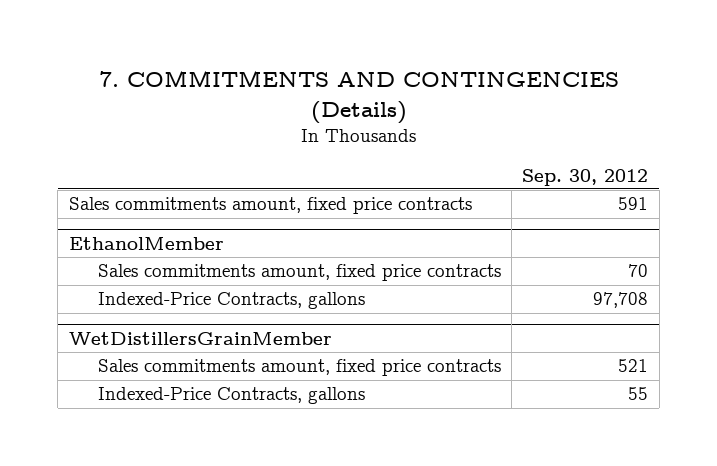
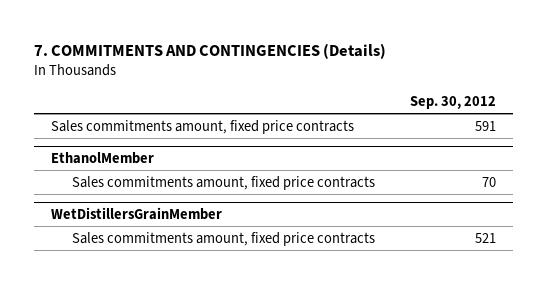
[97,292,365,310] Indexed-Price Contracts, gallons -> none
[97,387,365,405] Indexed-Price Contracts, gallons -> none

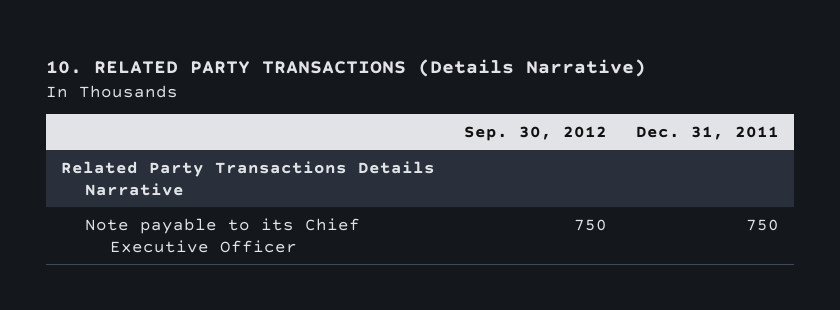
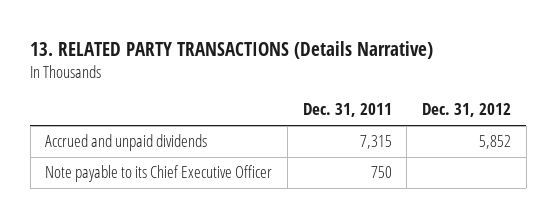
[45,59,646,78] 10. RELATED PARTY TRANSACTIONS (Details Narrative) -> [30,40,434,59] 13. RELATED PARTY TRANSACTIONS (Details Narrative)
[463,125,607,141] Sep. 30, 2012 -> none
none -> [422,103,512,118] Dec. 31, 2012
[60,160,435,197] Related Party Transactions Details Narrative -> none
none -> [45,134,208,152] Accrued and unpaid dividends

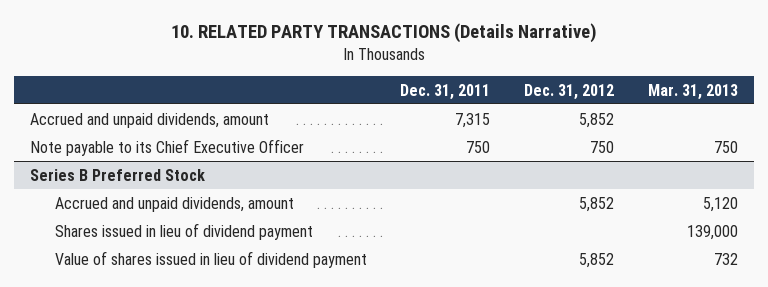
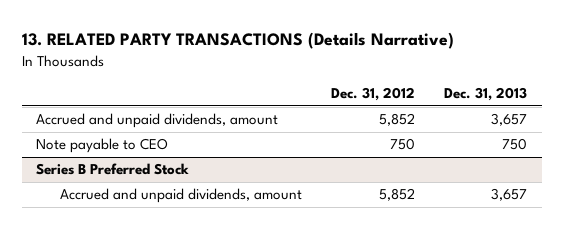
[171,23,598,44] 10. RELATED PARTY TRANSACTIONS (Details Narrative) -> [21,32,454,50] 13. RELATED PARTY TRANSACTIONS (Details Narrative)
[400,83,491,100] Dec. 31, 2011 -> none
[647,83,738,100] Mar. 31, 2013 -> none
none -> [444,87,528,102] Dec. 31, 2013
[30,138,305,156] Note payable to its Chief Executive Officer -> [36,138,169,154] Note payable to CEO
[54,222,313,240] Shares issued in lieu of dividend payment -> none
[54,250,367,268] Value of shares issued in lieu of dividend payment -> none

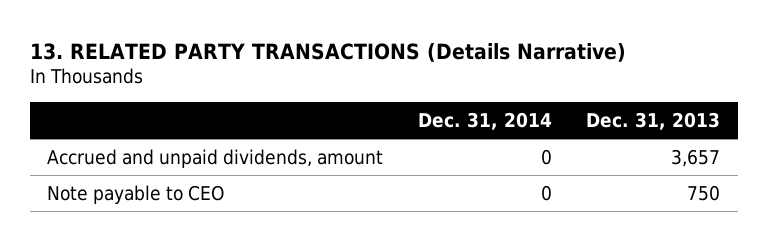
[331,87,416,102] Dec. 31, 2012 -> none
none -> [417,111,552,130] Dec. 31, 2014
[36,163,190,176] Series B Preferred Stock -> none
[60,188,303,204] Accrued and unpaid dividends, amount -> none

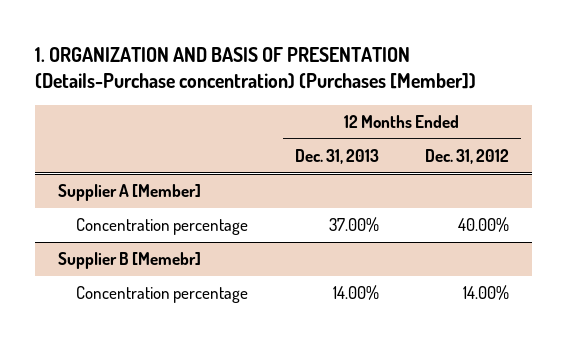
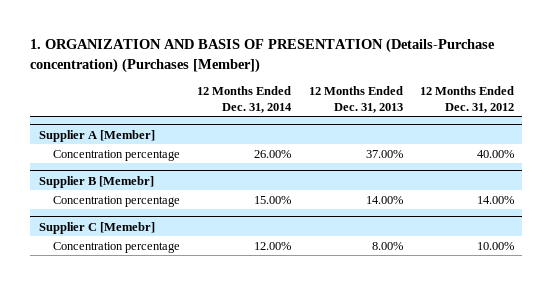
none -> [197,85,293,113] 12 Months Ended Dec. 31, 2014
none -> [38,221,155,234] Supplier C [Memebr]
none -> [52,241,180,253] Concentration percentage

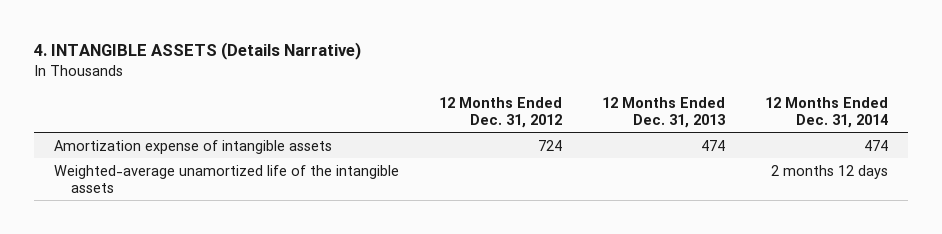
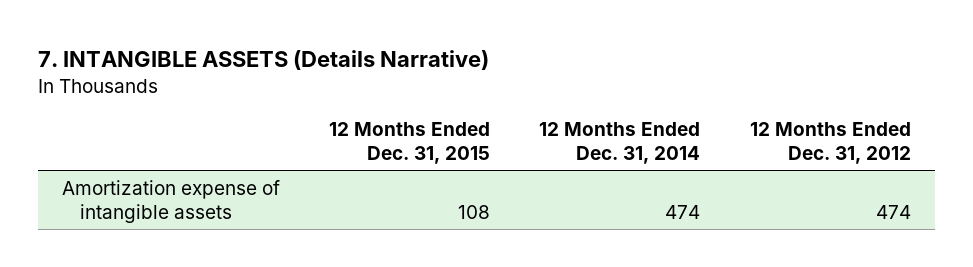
[33,42,361,61] 4. INTANGIBLE ASSETS (Details Narrative) -> [37,50,489,71] 7. INTANGIBLE ASSETS (Details Narrative)
[602,96,726,128] 12 Months Ended Dec. 31, 2013 -> none
none -> [329,121,491,165] 12 Months Ended Dec. 31, 2015
[53,164,399,193] Weighted-average unamortized life of the intangible assets -> none
[537,139,562,151] 724 -> [875,205,911,220] 474

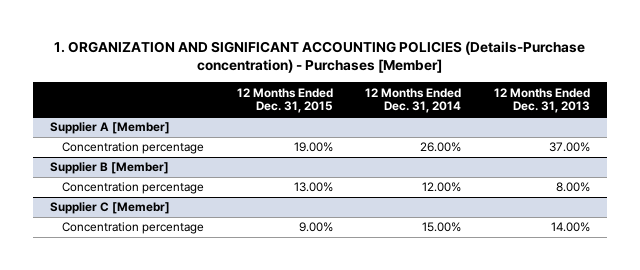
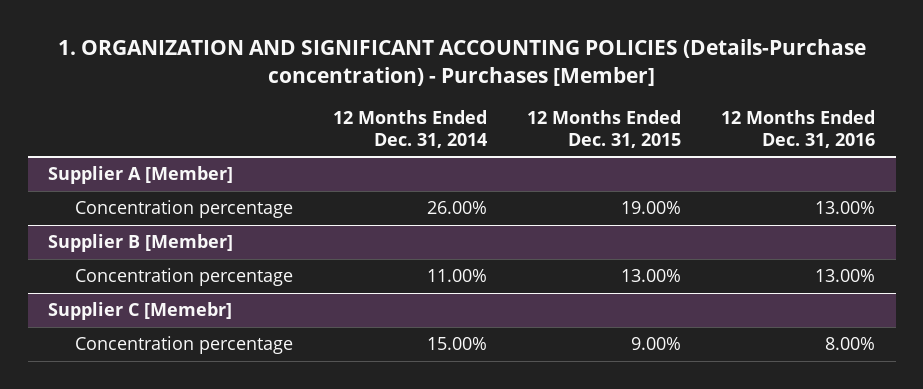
[494,87,591,114] 12 Months Ended Dec. 31, 2013 -> none
none -> [721,110,876,148] 12 Months Ended Dec. 31, 2016
[422,182,462,193] 12.00% -> [426,269,487,283] 11.00%

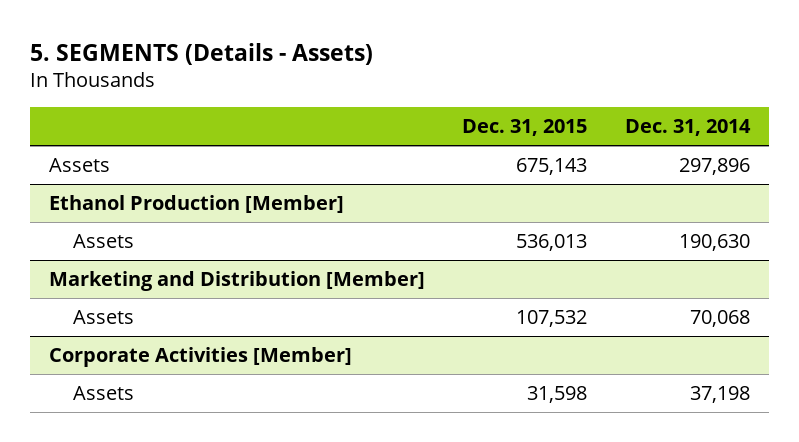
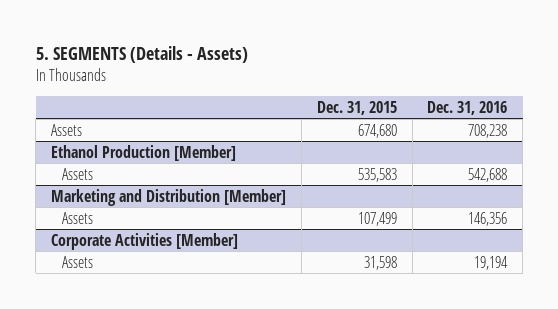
[625,119,752,137] Dec. 31, 2014 -> none
none -> [427,100,508,115] Dec. 31, 2016
[516,158,588,176] 675,143 -> [357,123,397,138] 674,680
[516,234,588,252] 536,013 -> [357,167,397,182] 535,583
[516,310,588,328] 107,532 -> [357,211,397,226] 107,499

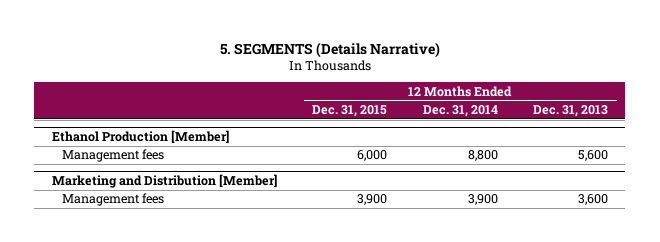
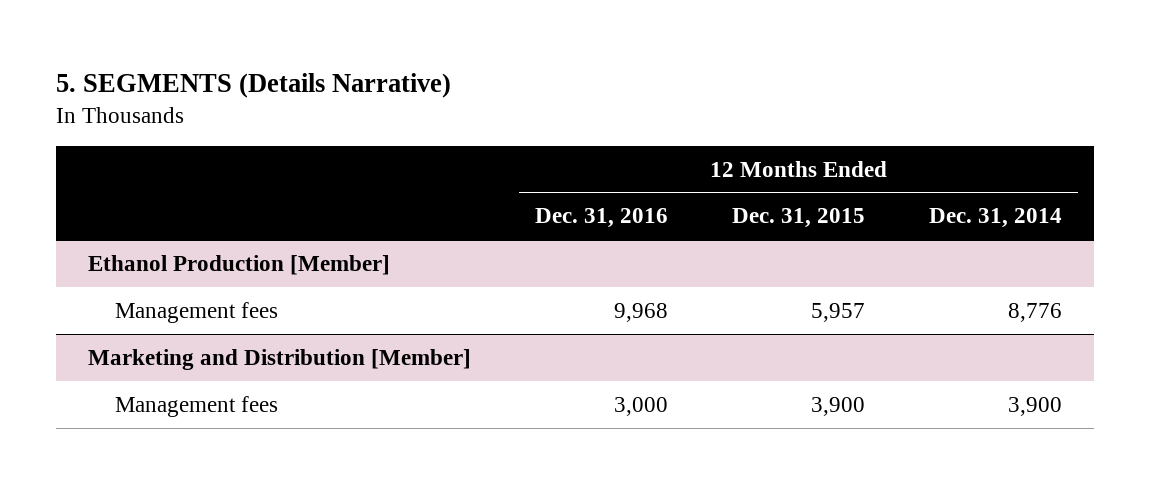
[532,104,608,117] Dec. 31, 2013 -> none
none -> [535,208,669,229] Dec. 31, 2016
[357,150,388,162] 6,000 -> [811,302,866,322] 5,957
[467,150,498,162] 8,800 -> [1008,302,1063,322] 8,776

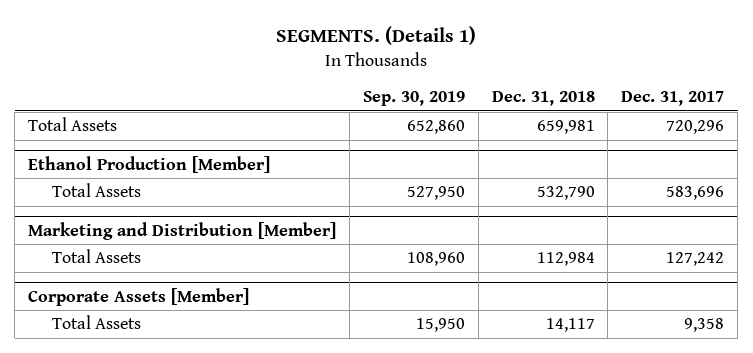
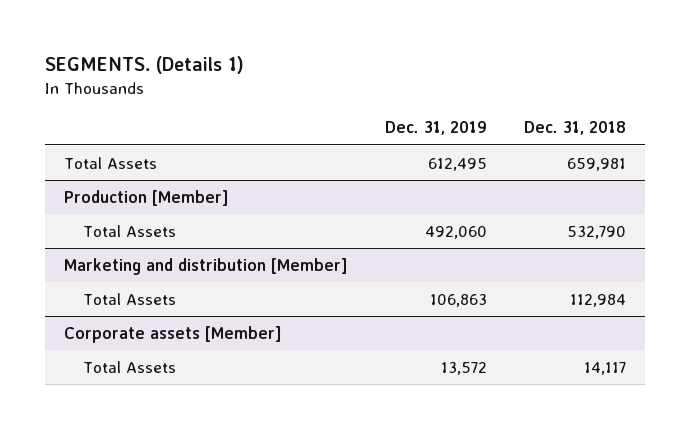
[362,91,465,107] Sep. 30, 2019 -> none
[621,91,725,107] Dec. 31, 2017 -> none
none -> [384,121,487,136] Dec. 31, 2019
[28,155,271,173] Ethanol Production [Member] -> [63,189,229,206] Production [Member]
[28,221,337,240] Marketing and Distribution [Member] -> [63,257,348,275] Marketing and distribution [Member]
[28,287,250,306] Corporate Assets [Member] -> [63,325,282,343] Corporate assets [Member]

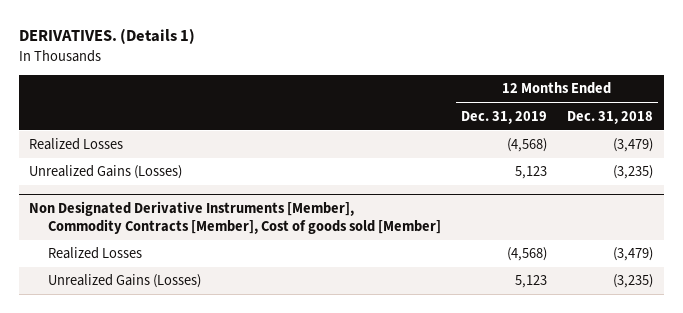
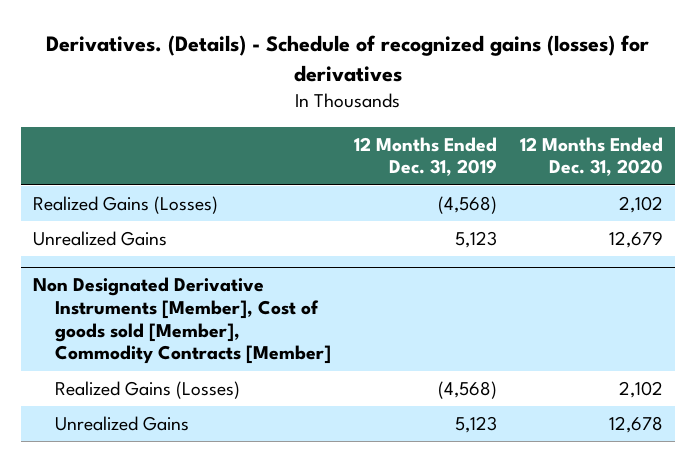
[19,28,196,45] DERIVATIVES. (Details 1) -> [45,35,649,83] Derivatives. (Details) - Schedule of recognized gains (losses) for derivatives
[567,110,654,124] Dec. 31, 2018 -> none
none -> [520,136,664,177] 12 Months Ended Dec. 31, 2020
[29,138,124,151] Realized Losses -> [32,196,218,215] Realized Gains (Losses)
[29,165,183,180] Unrealized Gains (Losses) -> [32,231,167,247] Unrealized Gains
[29,200,442,235] Non Designated Derivative Instruments [Member], Commodity Contracts [Member], Cost of goods sold [Member] -> [32,277,332,365] Non Designated Derivative Instruments [Member], Cost of goods sold [Member], Commodity Contracts [Member]
[48,247,143,260] Realized Losses -> [55,381,241,400] Realized Gains (Losses)
[48,274,202,289] Unrealized Gains (Losses) -> [55,416,190,432] Unrealized Gains

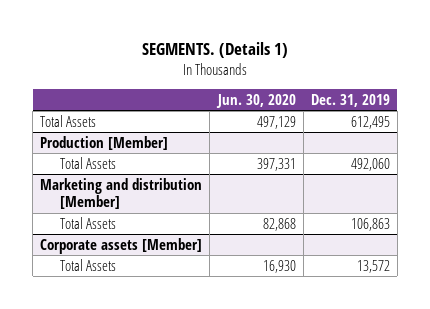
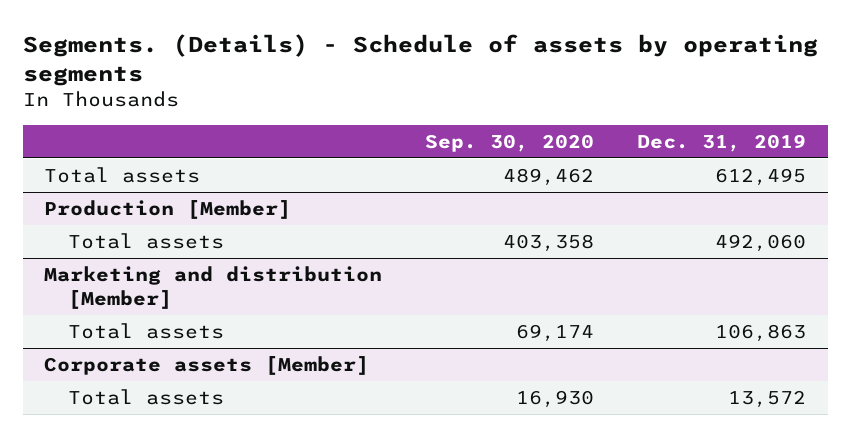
[142,42,289,59] SEGMENTS. (Details 1) -> [22,33,818,86] Segments. (Details) - Schedule of assets by operating segments
[215,93,296,108] Jun. 30, 2020 -> none
none -> [425,133,595,152] Sep. 30, 2020
[40,114,97,127] Total Assets -> [44,166,201,183] Total assets
[60,156,117,169] Total Assets -> [67,232,224,249] Total assets
[60,216,117,229] Total Assets -> [67,322,224,339] Total assets
[60,258,117,271] Total Assets -> [67,388,224,405] Total assets

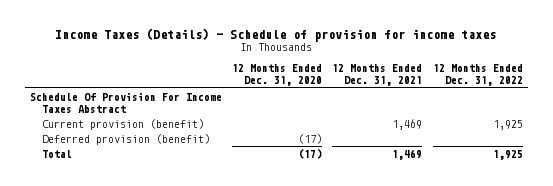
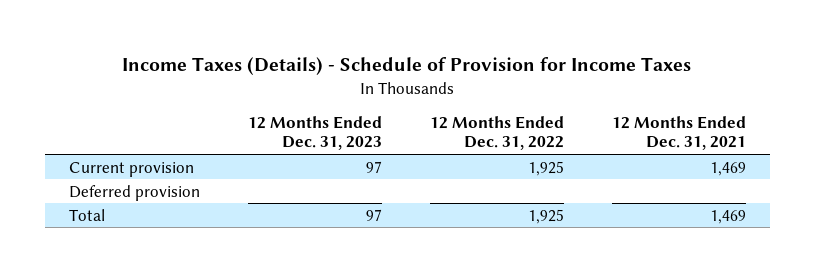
[55,28,497,43] Income Taxes (Details) - Schedule of provision for income taxes -> [122,57,692,76] Income Taxes (Details) - Schedule of Provision for Income Taxes
[232,64,323,87] 12 Months Ended Dec. 31, 2020 -> none
none -> [247,116,382,151] 12 Months Ended Dec. 31, 2023
[30,91,223,113] Schedule Of Provision For Income Taxes Abstract -> none
[41,118,204,130] Current provision (benefit) -> [68,161,194,177] Current provision
[41,133,210,145] Deferred provision (benefit) -> [68,184,200,201] Deferred provision

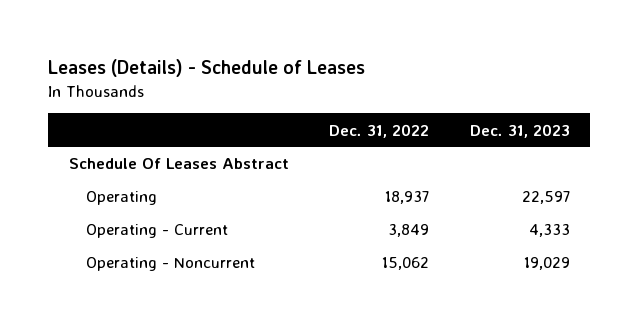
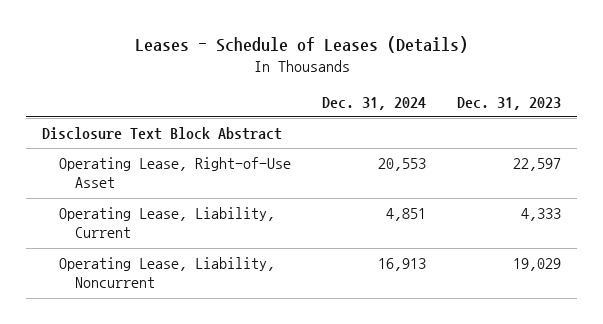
[48,59,366,78] Leases (Details) - Schedule of Leases -> [134,36,468,54] Leases - Schedule of Leases (Details)
[329,123,430,138] Dec. 31, 2022 -> none
none -> [321,96,426,110] Dec. 31, 2024
[68,158,289,170] Schedule Of Leases Abstract -> none
none -> [41,127,282,141] Disclosure Text Block Abstract
[85,191,157,206] Operating -> [58,157,291,189] Operating Lease, Right-of-Use Asset
[85,224,228,239] Operating - Current -> [58,207,275,239] Operating Lease, Liability, Current
[85,257,255,272] Operating - Noncurrent -> [58,257,275,289] Operating Lease, Liability, Noncurrent

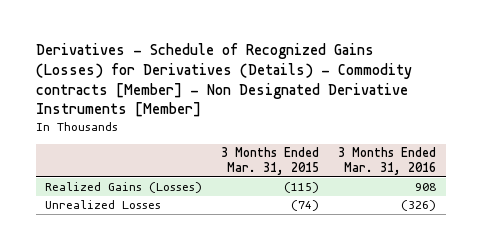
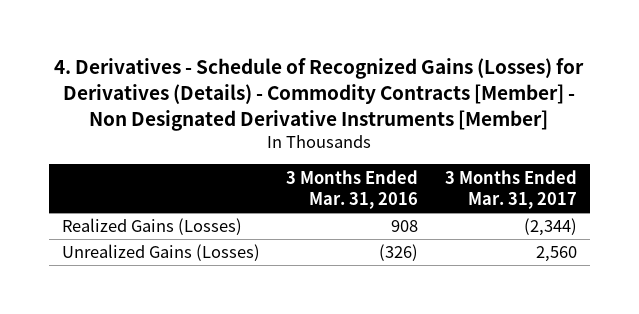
[35,43,412,118] Derivatives - Schedule of Recognized Gains (Losses) for Derivatives (Details) - Commodity contracts [Member] - Non Designated Derivative Instruments [Member] -> [54,58,585,131] 4. Derivatives - Schedule of Recognized Gains (Losses) for Derivatives (Details) - Commodity Contracts [Member] - Non Designated Derivative Instruments [Member]
[221,147,320,175] 3 Months Ended Mar. 31, 2015 -> none
none -> [444,169,577,209] 3 Months Ended Mar. 31, 2017
[45,200,162,210] Unrealized Losses -> [61,244,260,262] Unrealized Gains (Losses)

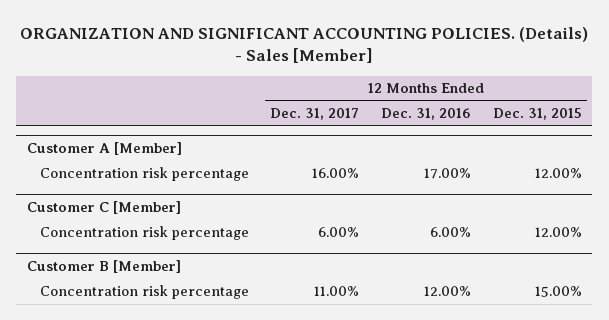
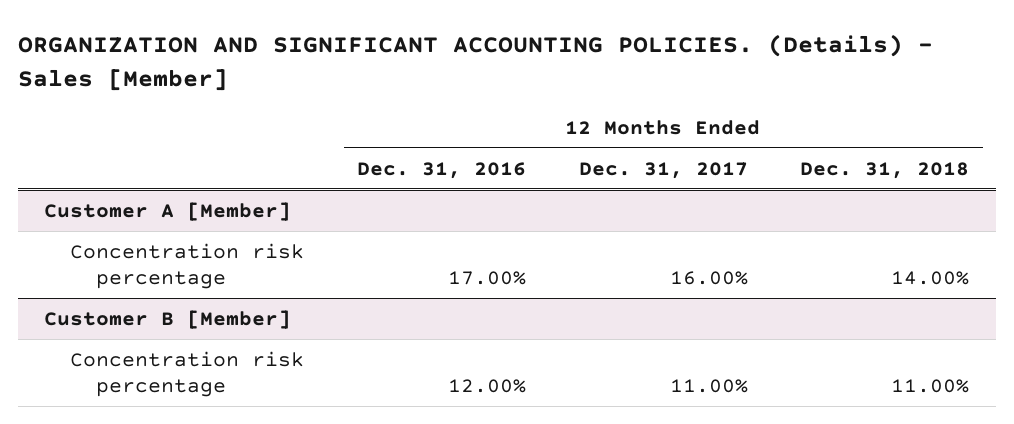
[492,108,582,121] Dec. 31, 2015 -> none
none -> [800,161,970,179] Dec. 31, 2018
[27,201,182,215] Customer C [Member] -> none
[39,226,249,241] Concentration risk percentage -> none

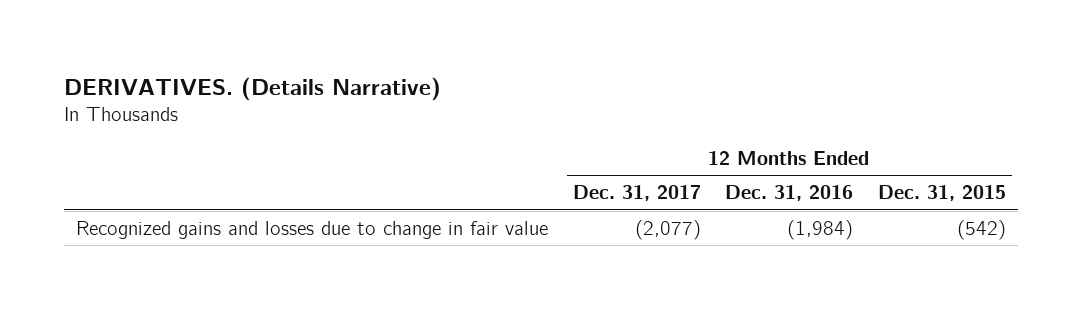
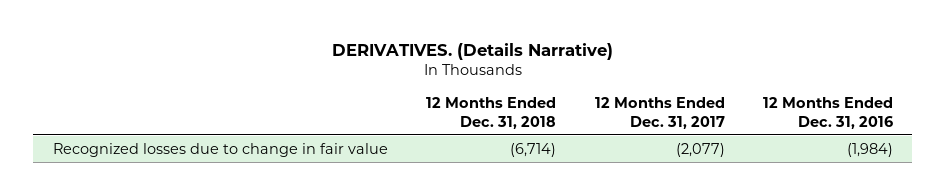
[877,185,1006,202] Dec. 31, 2015 -> none
none -> [426,97,557,129] 12 Months Ended Dec. 31, 2018
[76,221,549,240] Recognized gains and losses due to change in fair value -> [52,143,388,158] Recognized losses due to change in fair value

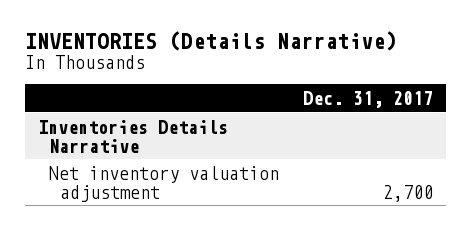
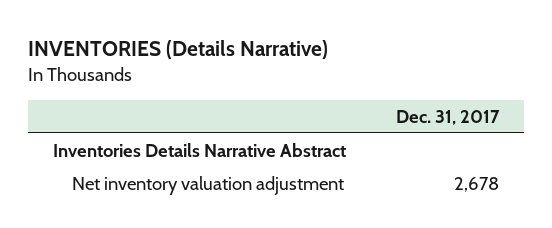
[37,119,228,153] Inventories Details Narrative -> [52,142,346,157] Inventories Details Narrative Abstract
[383,184,434,202] 2,700 -> [454,176,500,192] 2,678

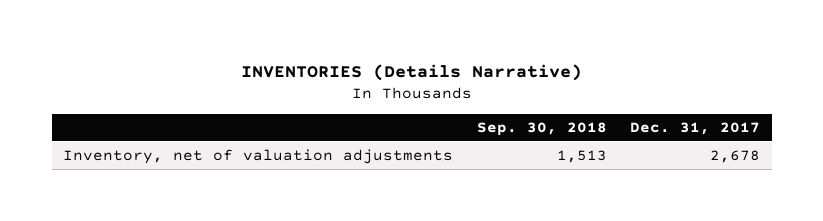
none -> [476,122,607,137] Sep. 30, 2018
[52,142,346,157] Inventories Details Narrative Abstract -> none
[72,175,345,195] Net inventory valuation adjustment -> [63,149,454,165] Inventory, net of valuation adjustments

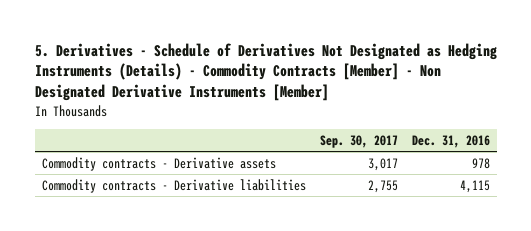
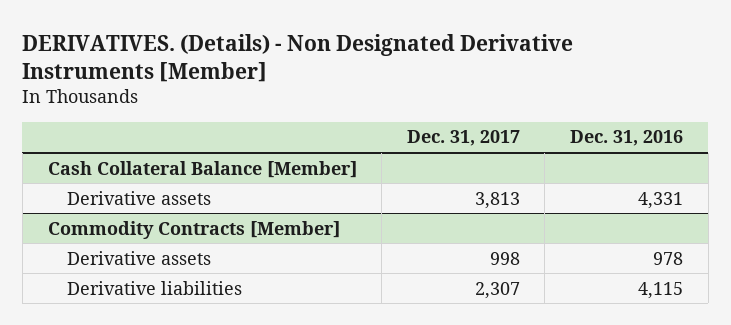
[34,42,497,102] 5. Derivatives - Schedule of Derivatives Not Designated as Hedging Instruments (Details) - Commodity Contracts [Member] - Non Designated Derivative Instruments [Member] -> [22,33,574,82] DERIVATIVES. (Details) - Non Designated Derivative Instruments [Member]
[319,134,398,148] Sep. 30, 2017 -> none
none -> [406,130,520,147] Dec. 31, 2017
none -> [47,160,357,178] Cash Collateral Balance [Member]
[41,156,276,171] Commodity contracts - Derivative assets -> [67,190,212,205] Derivative assets
[471,157,490,169] 978 -> [638,191,684,209] 4,331
none -> [47,220,340,239] Commodity Contracts [Member]
none -> [67,250,212,265] Derivative assets
[41,178,306,193] Commodity contracts - Derivative liabilities -> [67,280,243,295] Derivative liabilities

